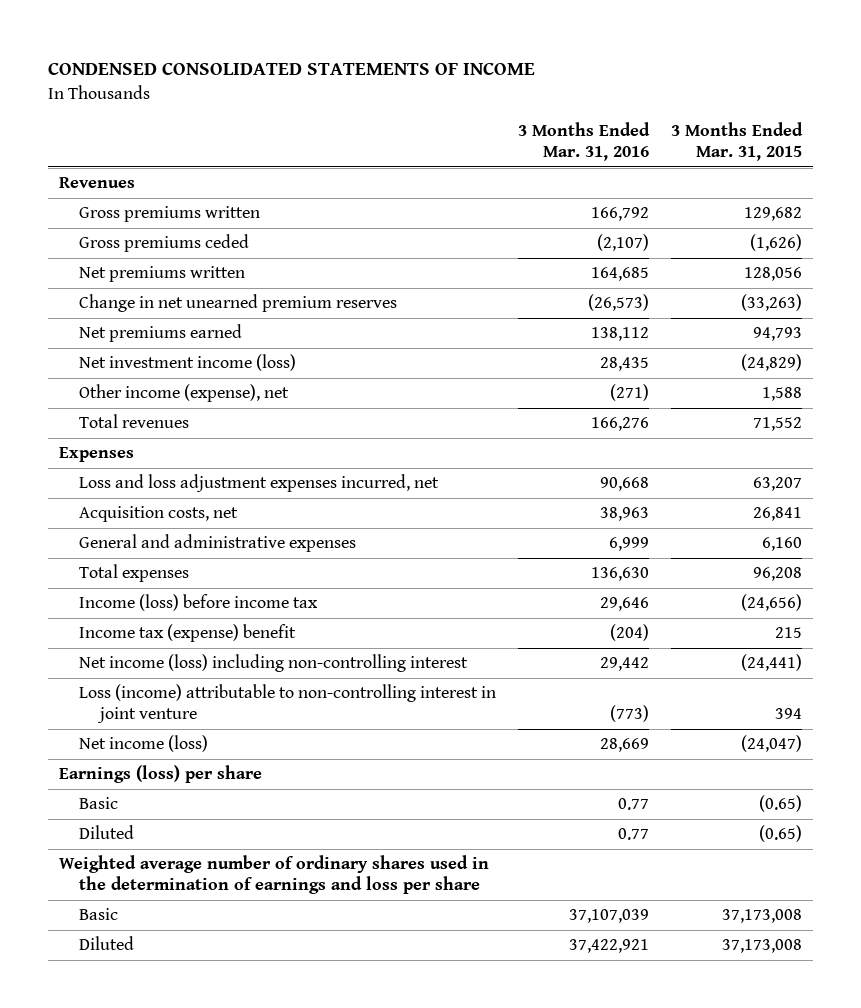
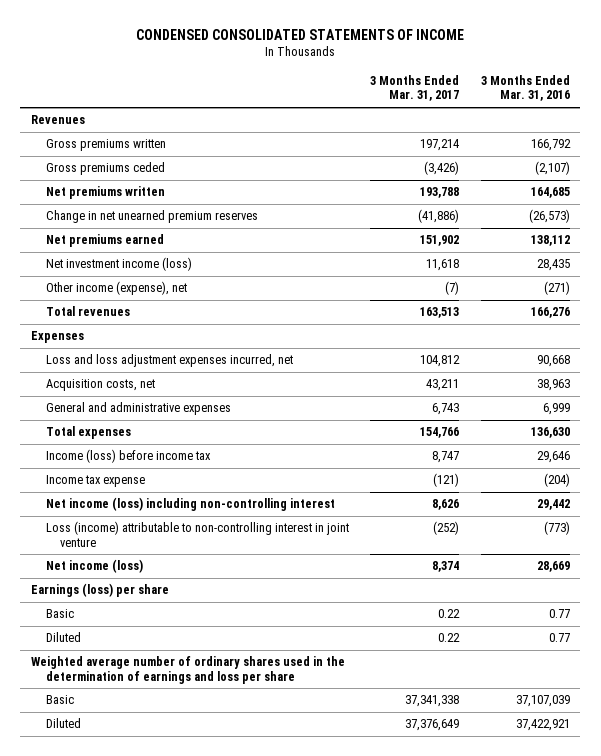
[671,122,804,162] 3 Months Ended Mar. 31, 2015 -> none
none -> [370,74,460,102] 3 Months Ended Mar. 31, 2017
[79,624,297,643] Income tax (expense) benefit -> [45,475,145,488] Income tax expense

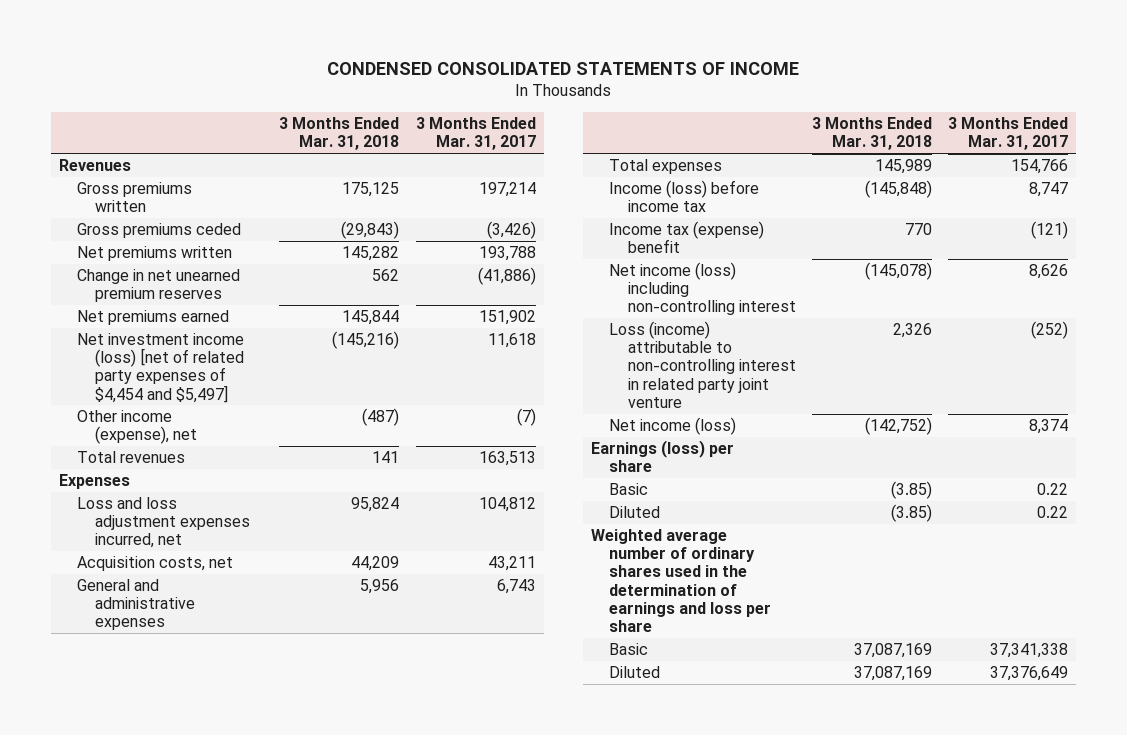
[480,74,570,102] 3 Months Ended Mar. 31, 2016 -> none
none -> [279,117,400,151] 3 Months Ended Mar. 31, 2018
[45,257,192,272] Net investment income (loss) -> [76,332,245,403] Net investment income (loss) [net of related party expenses of $4,454 and $5,497]
[45,475,145,488] Income tax expense -> [609,220,765,254] Income tax (expense) benefit
[45,521,349,547] Loss (income) attributable to non-controlling interest in joint venture -> [609,320,796,409] Loss (income) attributable to non-controlling interest in related party joint venture

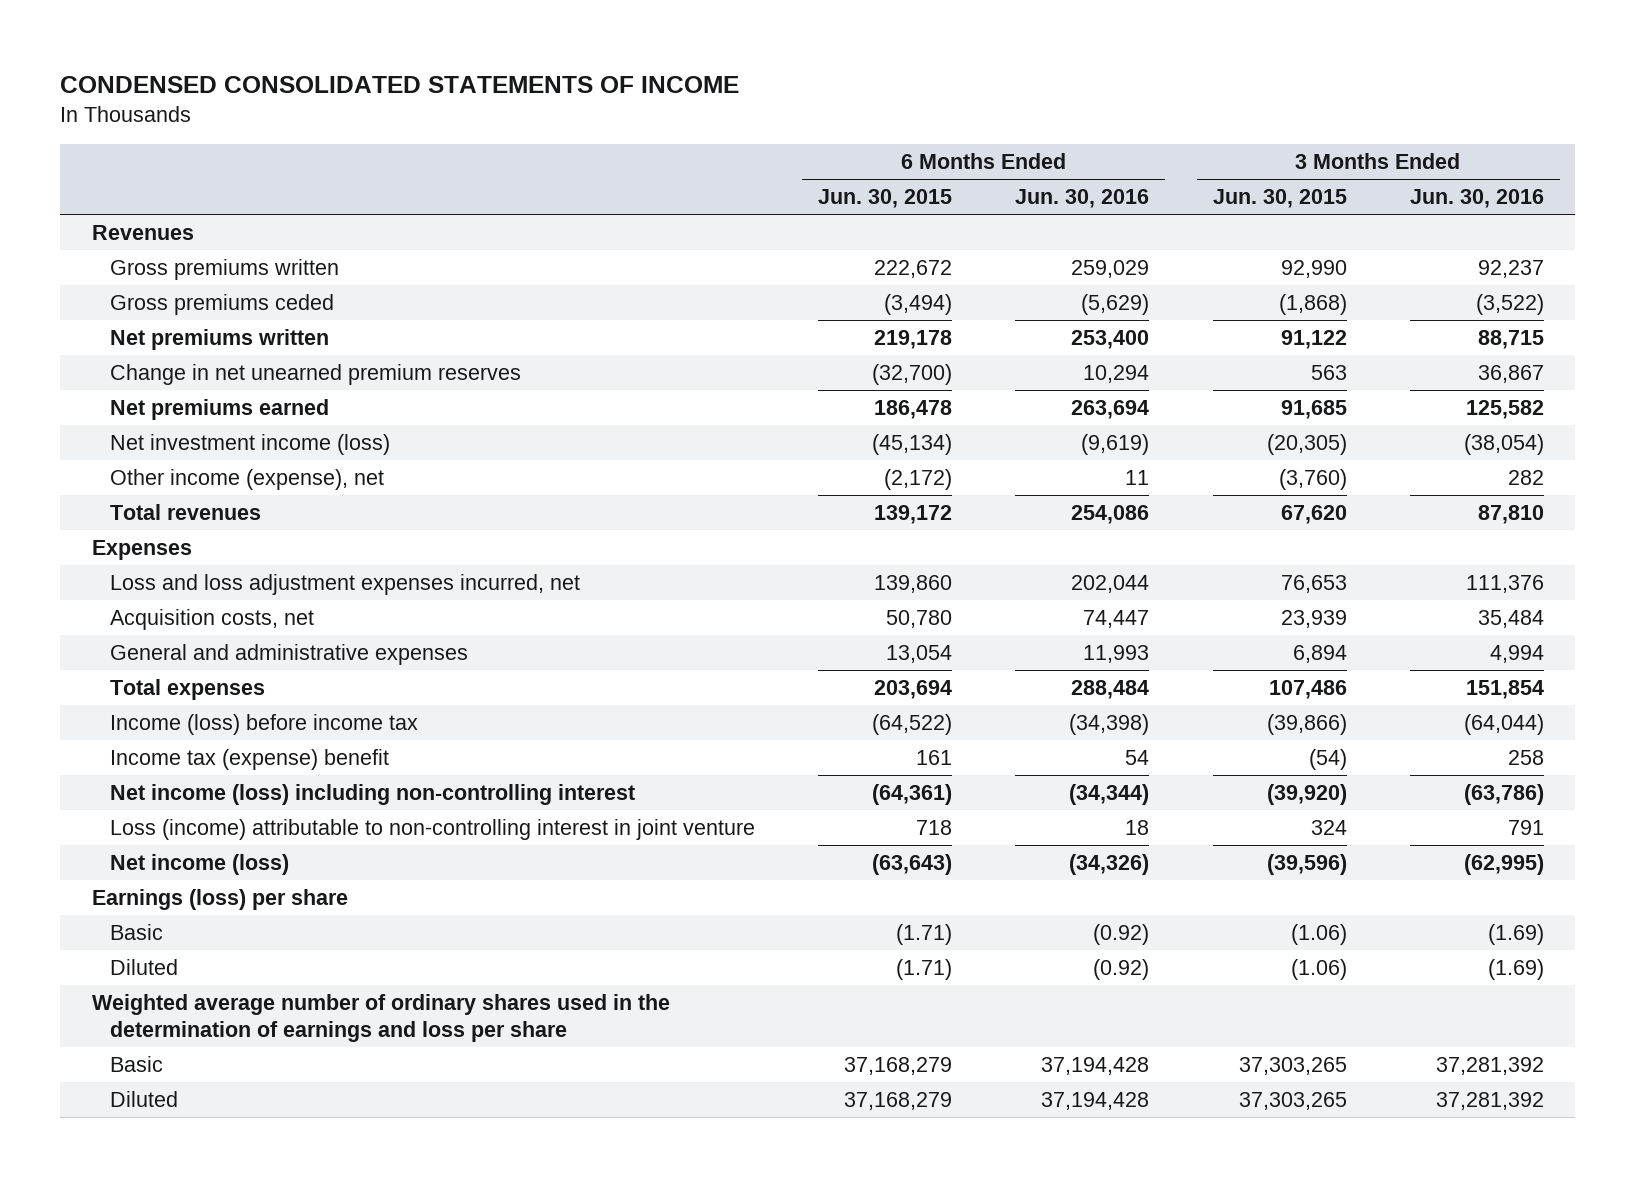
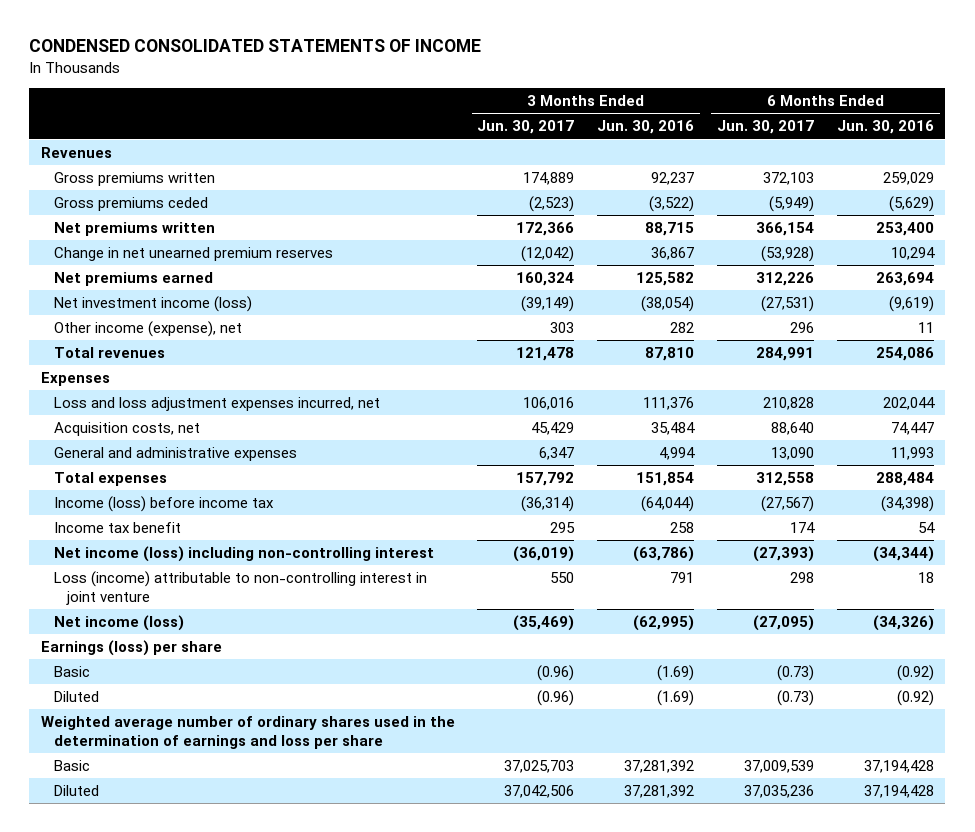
[818,189,953,209] Jun. 30, 2015 -> none
[1212,189,1347,209] Jun. 30, 2015 -> none
none -> [477,120,575,135] Jun. 30, 2017
none -> [717,120,815,135] Jun. 30, 2017
[110,749,390,771] Income tax (expense) benefit -> [53,522,181,534] Income tax benefit

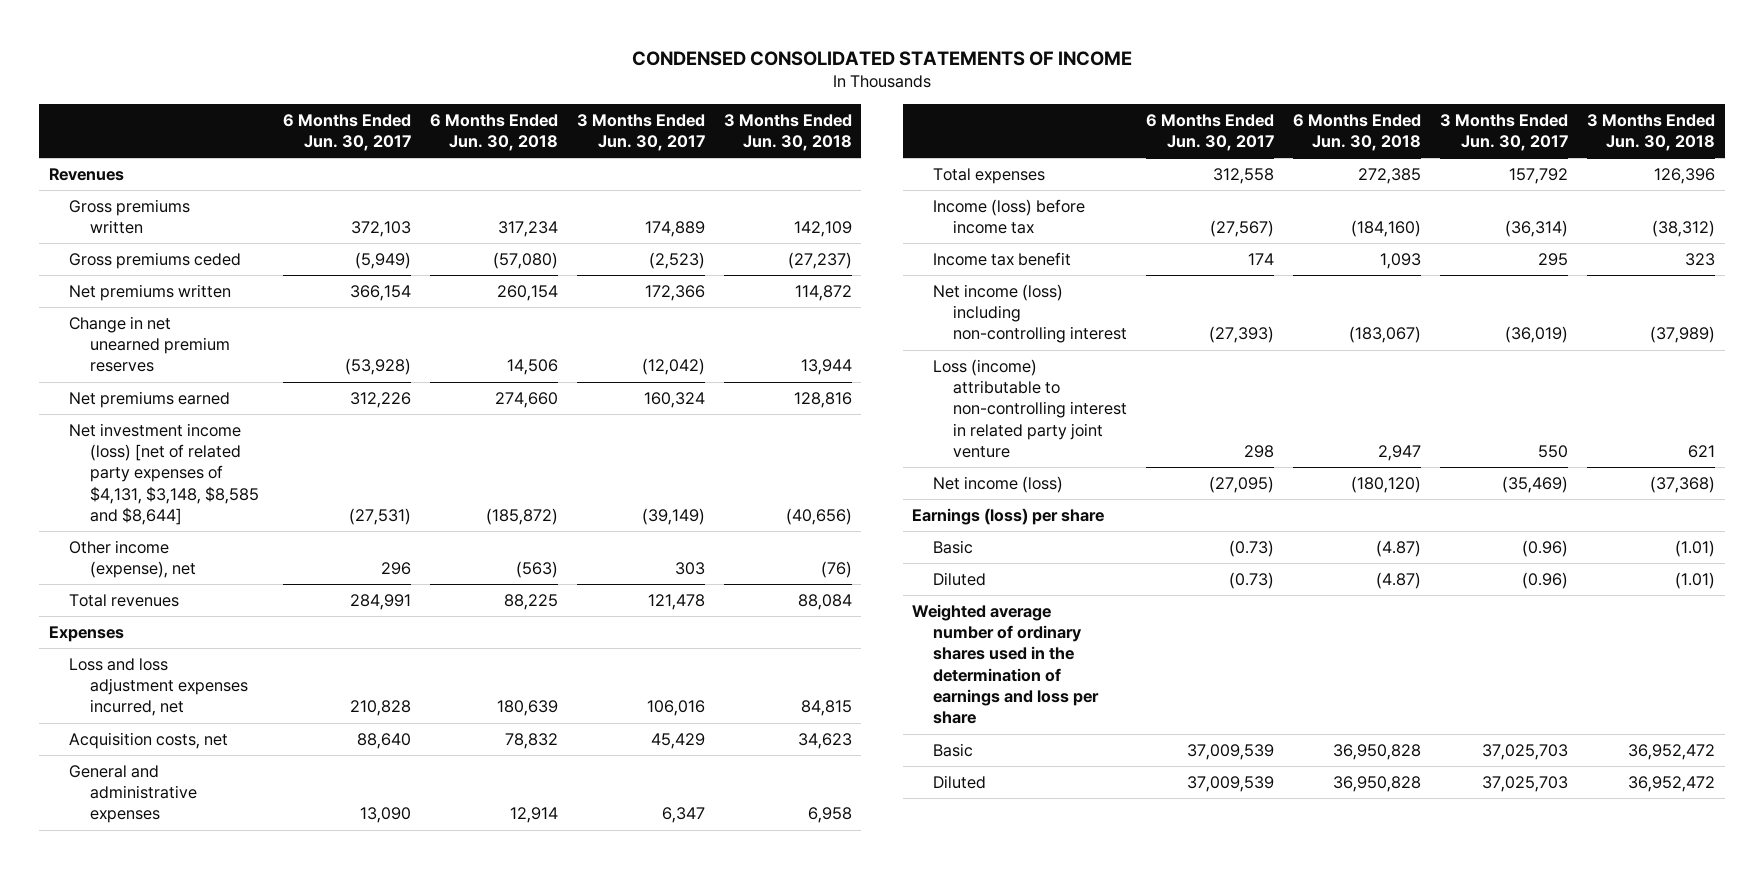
[597,120,695,135] Jun. 30, 2016 -> none
[837,120,935,135] Jun. 30, 2016 -> none
none -> [429,113,558,151] 6 Months Ended Jun. 30, 2018
none -> [723,113,852,151] 3 Months Ended Jun. 30, 2018
[53,296,252,313] Net investment income (loss) -> [69,422,259,526] Net investment income (loss) [net of related party expenses of $4,131, $3,148, $8,585 and $8,644]
[53,571,427,605] Loss (income) attributable to non-controlling interest in joint venture -> [932,358,1128,459] Loss (income) attributable to non-controlling interest in related party joint venture
[504,785,575,799] 37,042,506 -> [1482,775,1569,792] 37,025,703
[744,785,815,799] 37,035,236 -> [1187,775,1275,792] 37,009,539

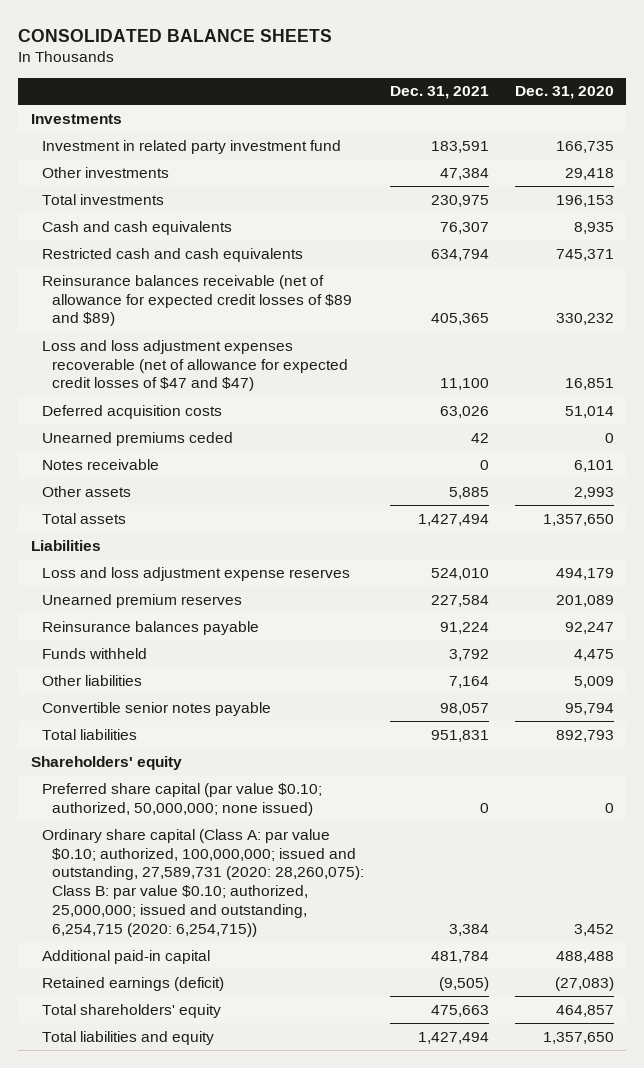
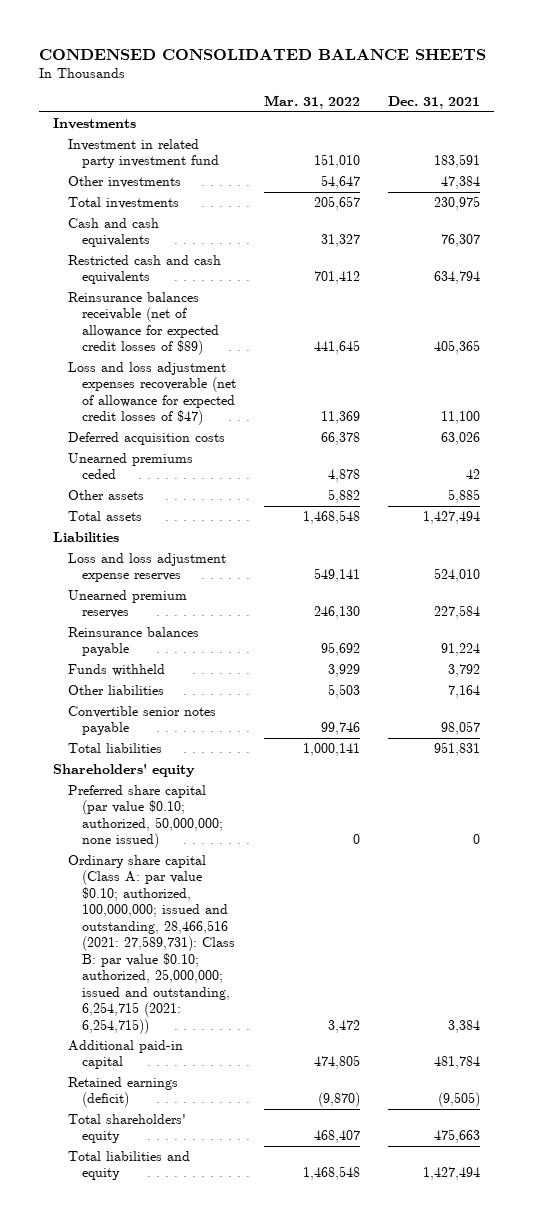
[17,28,332,42] CONSOLIDATED BALANCE SHEETS -> [38,48,486,60] CONDENSED CONSOLIDATED BALANCE SHEETS
[514,86,614,100] Dec. 31, 2020 -> none
none -> [264,94,361,109] Mar. 31, 2022
[41,274,353,327] Reinsurance balances receivable (net of allowance for expected credit losses of $89 and $89) -> [67,291,220,356] Reinsurance balances receivable (net of allowance for expected credit losses of $89)
[41,339,349,392] Loss and loss adjustment expenses recoverable (net of allowance for expected credit losses of $47 and $47) -> [67,361,237,426] Loss and loss adjustment expenses recoverable (net of allowance for expected credit losses of $47)
[41,458,159,470] Notes receivable -> none
[41,828,365,938] Ordinary share capital (Class A: par value $0.10; authorized, 100,000,000; issued and outstanding, 27,589,731 (2020: 28,260,075): Class B: par value $0.10; authorized, 25,000,000; issued and outstanding, 6,254,715 (2020: 6,254,715)) -> [67,854,236,1034] Ordinary share capital (Class A: par value $0.10; authorized, 100,000,000; issued and outstanding, 28,466,516 (2021: 27,589,731): Class B: par value $0.10; authorized, 25,000,000; issued and outstanding, 6,254,715 (2021: 6,254,715))

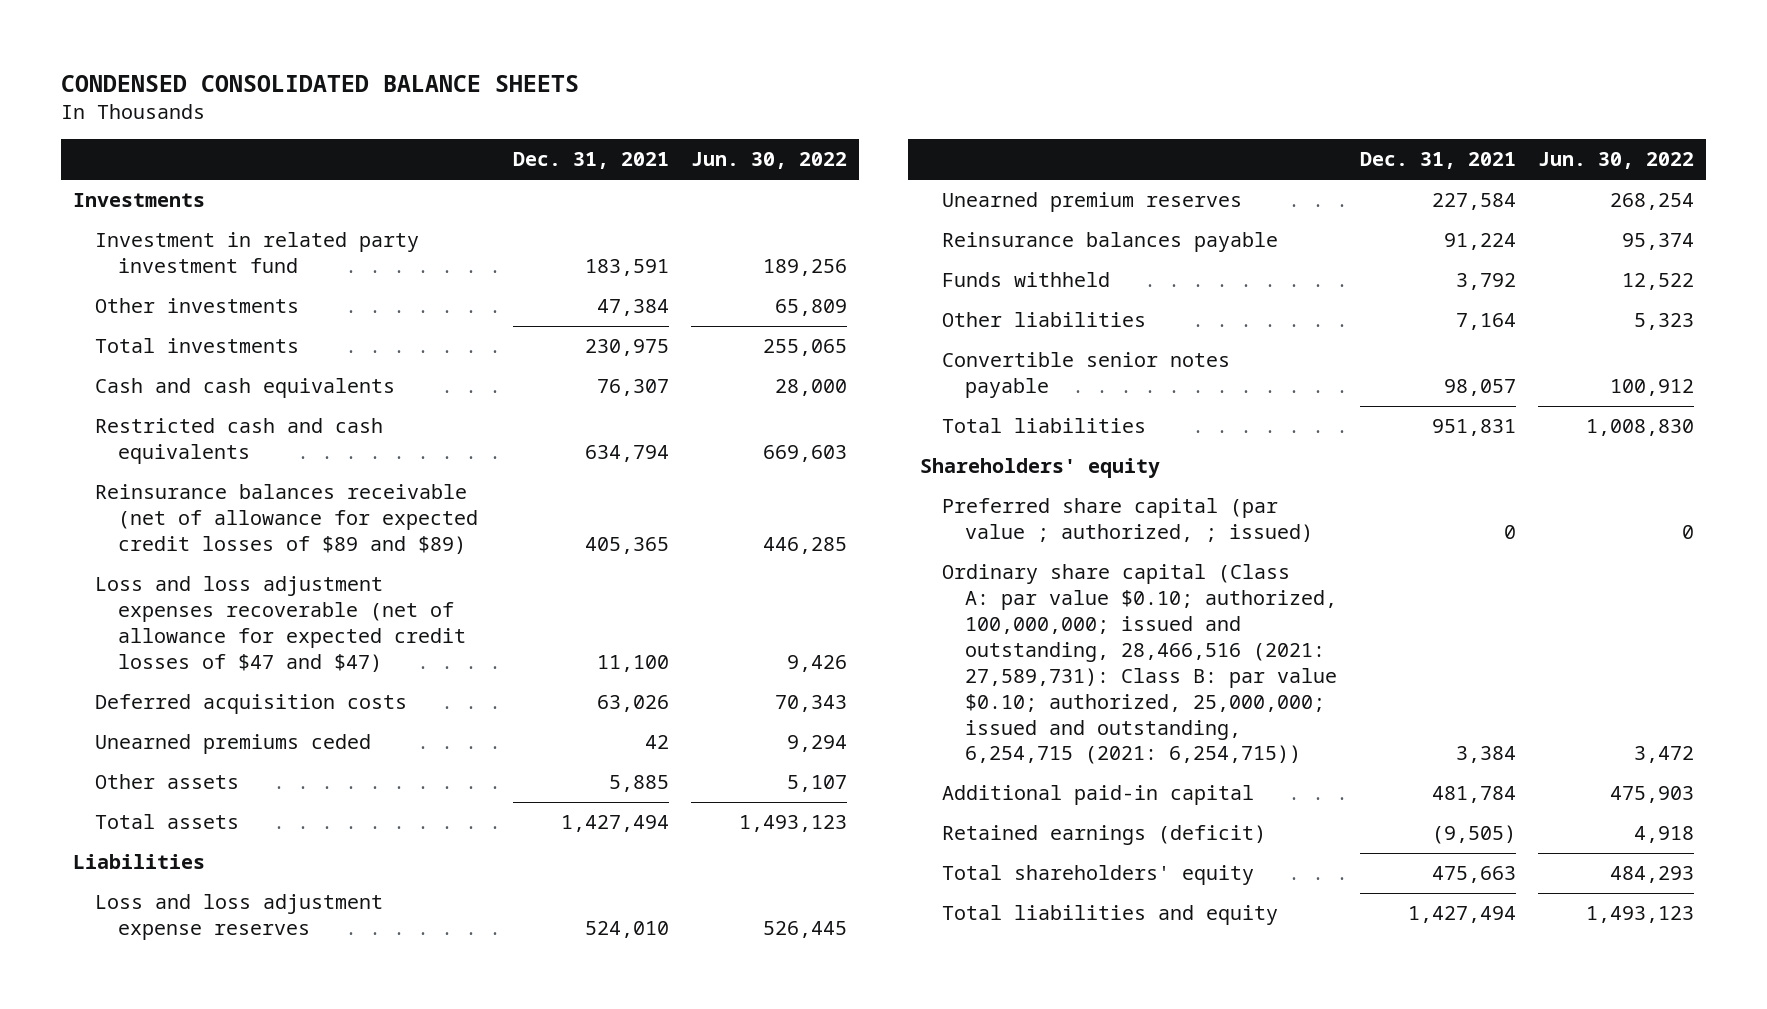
[264,94,361,109] Mar. 31, 2022 -> none
none -> [691,152,848,170] Jun. 30, 2022
[67,291,220,356] Reinsurance balances receivable (net of allowance for expected credit losses of $89) -> [95,484,478,555] Reinsurance balances receivable (net of allowance for expected credit losses of $89 and $89)
[67,361,237,426] Loss and loss adjustment expenses recoverable (net of allowance for expected credit losses of $47) -> [95,576,466,672] Loss and loss adjustment expenses recoverable (net of allowance for expected credit losses of $47 and $47)
[67,784,224,849] Preferred share capital (par value $0.10; authorized, 50,000,000; none issued) -> [942,498,1314,543] Preferred share capital (par value ; authorized, ; issued)

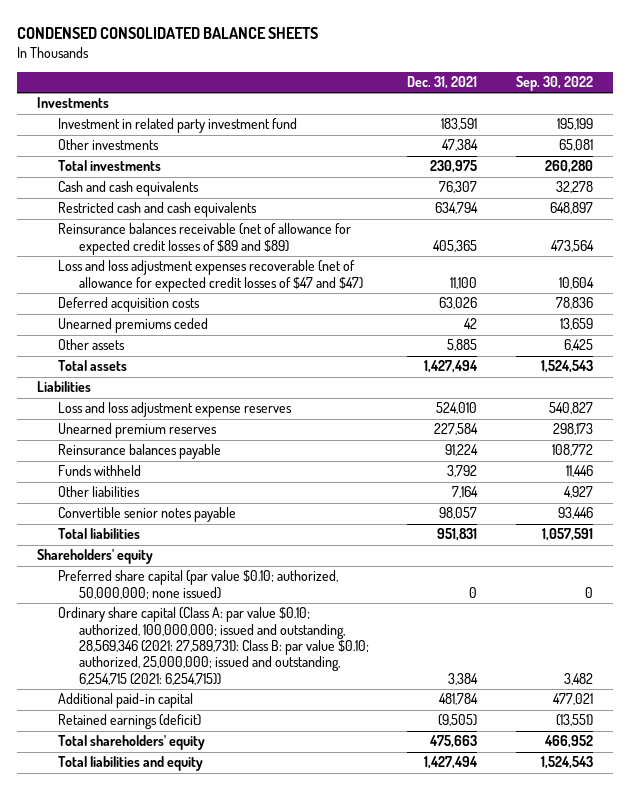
[691,152,848,170] Jun. 30, 2022 -> none
none -> [516,75,594,91] Sep. 30, 2022
[942,498,1314,543] Preferred share capital (par value ; authorized, ; issued) -> [57,570,338,599] Preferred share capital (par value $0.10; authorized, 50,000,000; none issued)
[942,564,1338,765] Ordinary share capital (Class A: par value $0.10; authorized, 100,000,000; issued and outstanding, 28,466,516 (2021: 27,589,731): Class B: par value $0.10; authorized, 25,000,000; issued and outstanding, 6,254,715 (2021: 6,254,715)) -> [57,607,369,685] Ordinary share capital (Class A: par value $0.10; authorized, 100,000,000; issued and outstanding, 28,569,346 (2021: 27,589,731): Class B: par value $0.10; authorized, 25,000,000; issued and outstanding, 6,254,715 (2021: 6,254,715))

